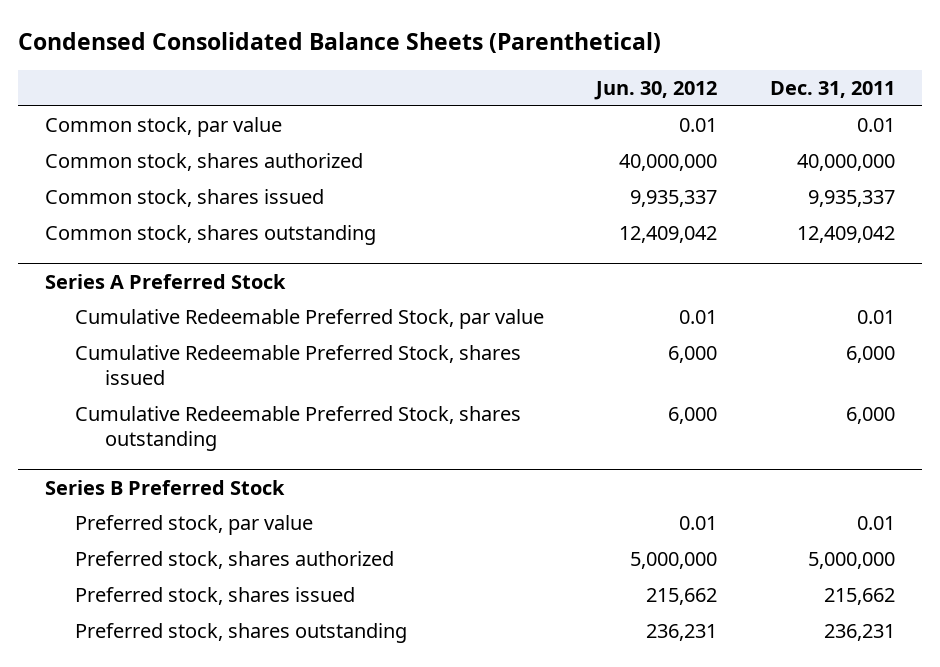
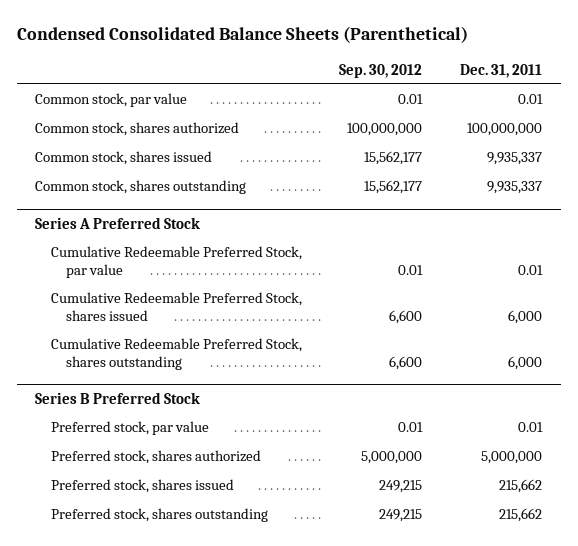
[594,81,718,101] Jun. 30, 2012 -> none
none -> [339,63,423,78] Sep. 30, 2012
[797,154,896,172] 40,000,000 -> [467,123,543,137] 100,000,000
[797,226,896,244] 12,409,042 -> [487,181,543,195] 9,935,337
[824,624,896,642] 236,231 -> [499,508,543,523] 215,662

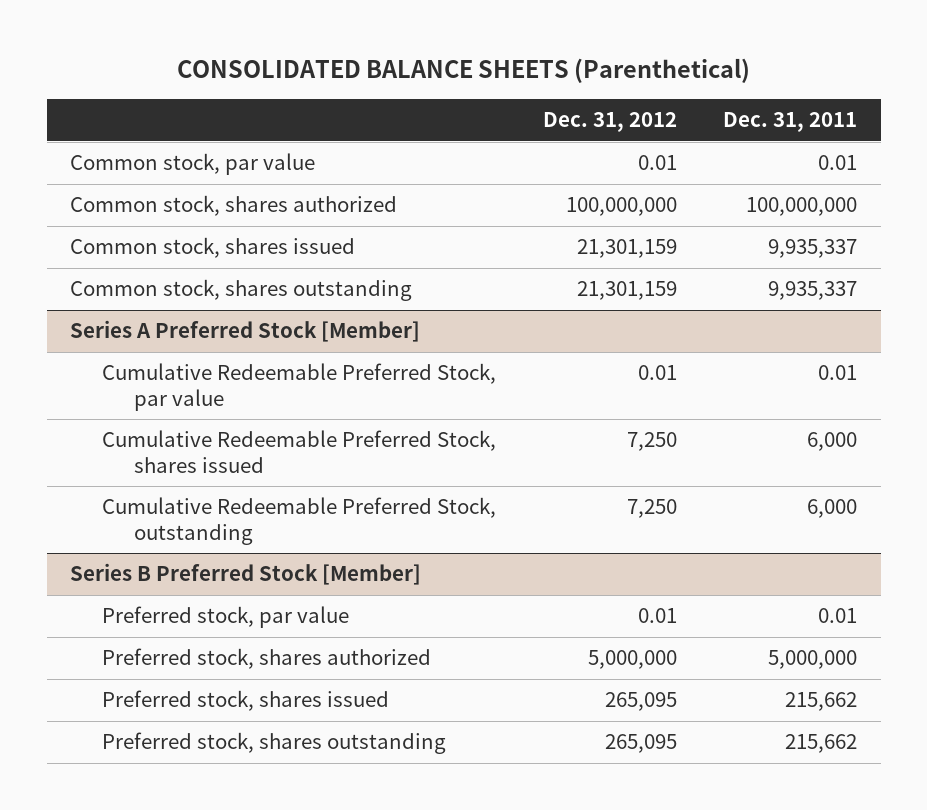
[16,26,468,44] Condensed Consolidated Balance Sheets (Parenthetical) -> [176,58,750,84] CONSOLIDATED BALANCE SHEETS (Parenthetical)
[339,63,423,78] Sep. 30, 2012 -> none
none -> [542,112,677,133] Dec. 31, 2012
[35,217,201,230] Series A Preferred Stock -> [70,320,421,343] Series A Preferred Stock [Member]
[50,338,302,371] Cumulative Redeemable Preferred Stock, shares outstanding -> [102,497,497,546] Cumulative Redeemable Preferred Stock, outstanding
[35,392,201,405] Series B Preferred Stock -> [70,563,422,586] Series B Preferred Stock [Member]

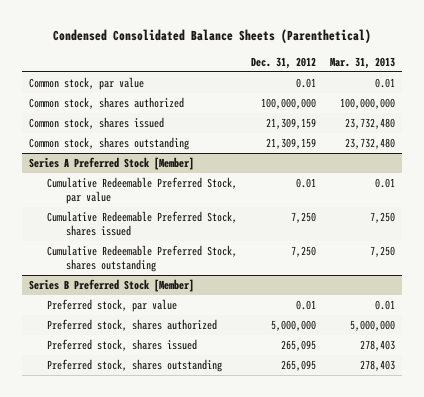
[176,58,750,84] CONSOLIDATED BALANCE SHEETS (Parenthetical) -> [52,29,371,44] Condensed Consolidated Balance Sheets (Parenthetical)
[723,112,858,133] Dec. 31, 2011 -> none
none -> [329,56,395,69] Mar. 31, 2013
[576,239,677,259] 21,301,159 -> [266,117,317,129] 21,309,159
[576,281,677,301] 21,301,159 -> [266,137,317,149] 21,309,159
[102,497,497,546] Cumulative Redeemable Preferred Stock, outstanding -> [47,244,238,273] Cumulative Redeemable Preferred Stock, shares outstanding

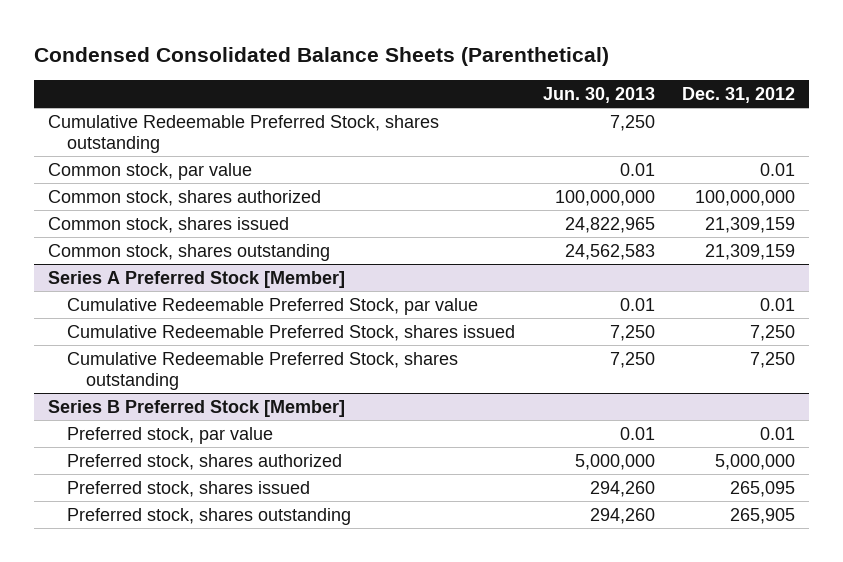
[329,56,395,69] Mar. 31, 2013 -> none
none -> [542,87,655,104] Jun. 30, 2013
none -> [47,114,439,154] Cumulative Redeemable Preferred Stock, shares outstanding
[281,359,317,371] 265,095 -> [730,507,796,524] 265,905

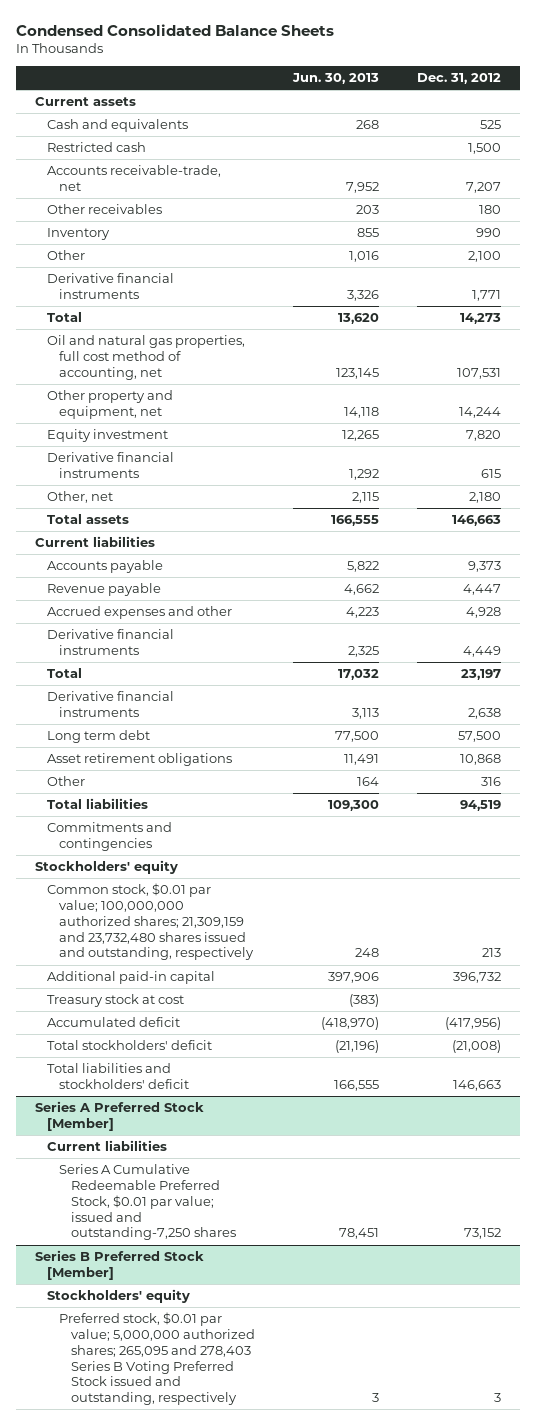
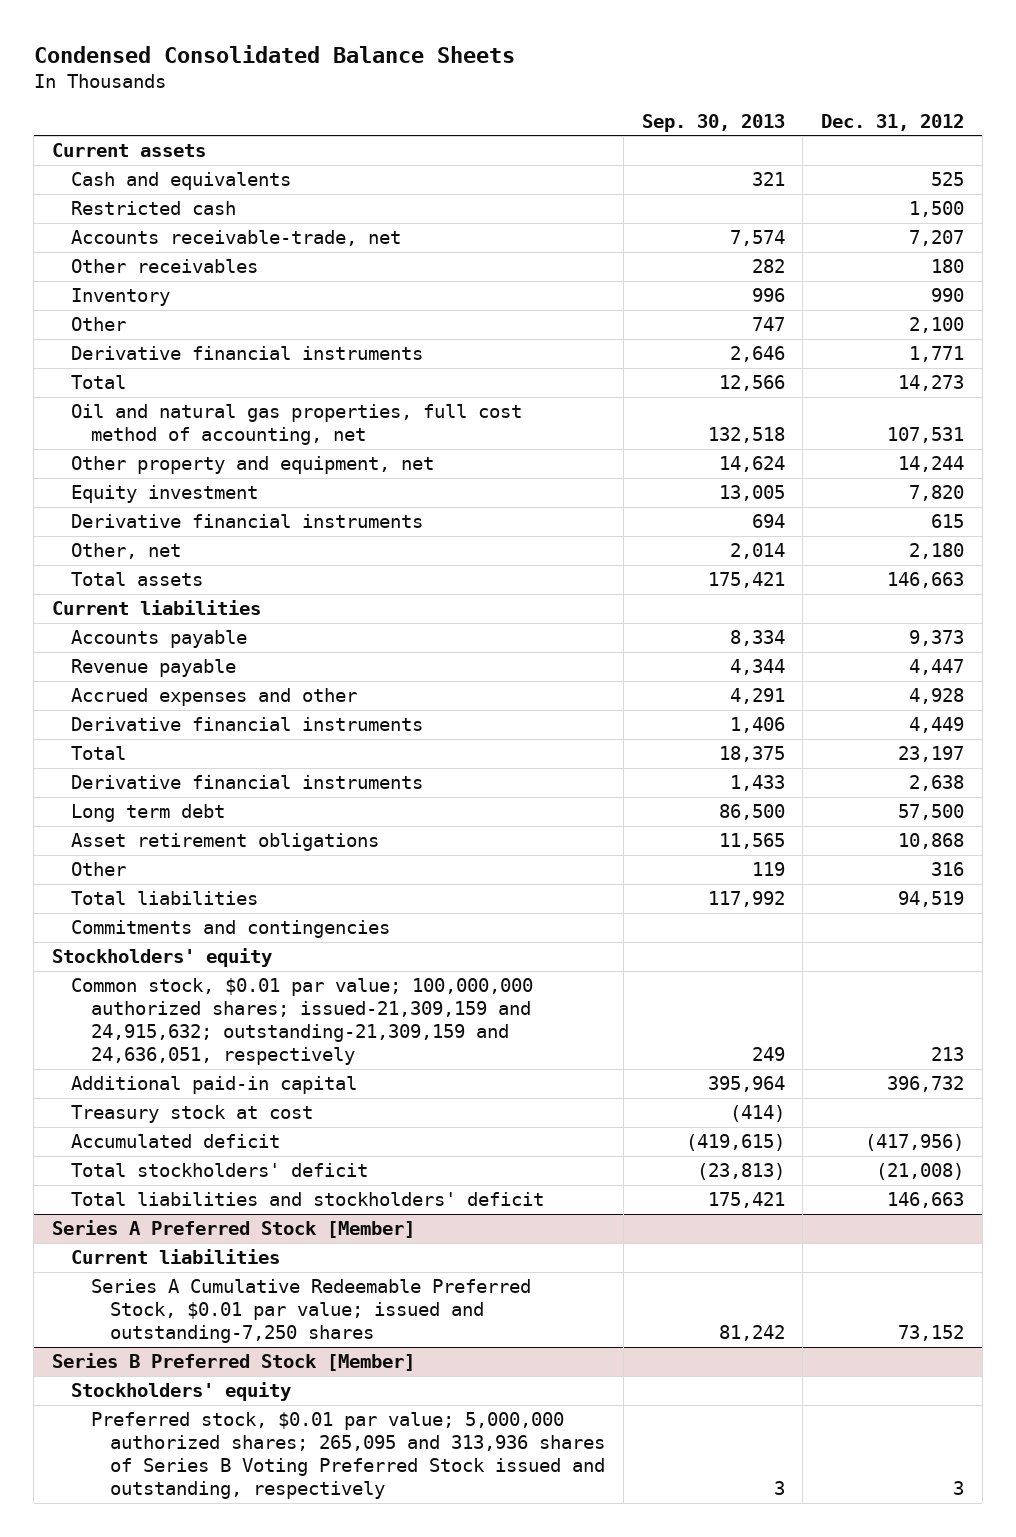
[292,73,380,85] Jun. 30, 2013 -> none
none -> [641,113,785,132] Sep. 30, 2013
[47,883,255,961] Common stock, $0.01 par value; 100,000,000 authorized shares; 21,309,159 and 23,732,480 shares issued and outstanding, respectively -> [71,978,534,1066] Common stock, $0.01 par value; 100,000,000 authorized shares; issued-21,309,159 and 24,915,632; outstanding-21,309,159 and 24,636,051, respectively
[59,1312,256,1406] Preferred stock, $0.01 par value; 5,000,000 authorized shares; 265,095 and 278,403 Series B Voting Preferred Stock issued and outstanding, respectively -> [90,1412,606,1500] Preferred stock, $0.01 par value; 5,000,000 authorized shares; 265,095 and 313,936 shares of Series B Voting Preferred Stock issued and outstanding, respectively

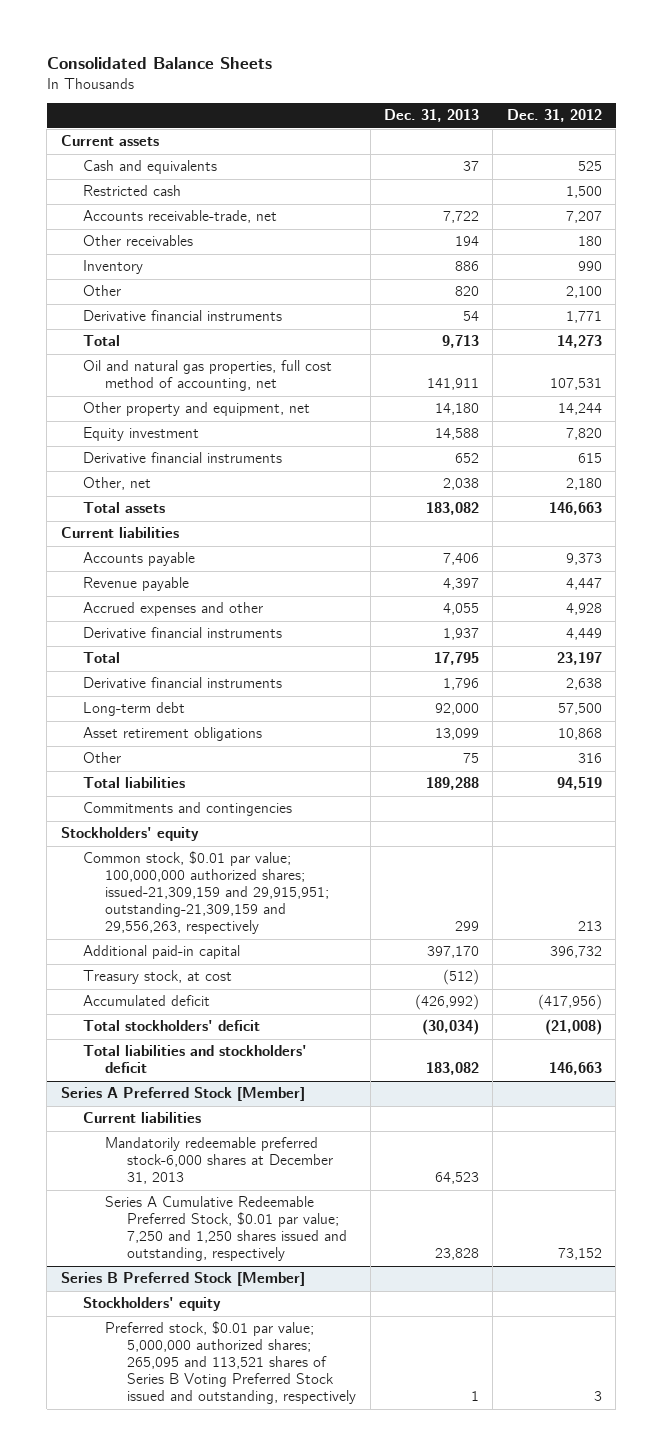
[33,44,515,63] Condensed Consolidated Balance Sheets -> [46,57,272,70] Consolidated Balance Sheets
[641,113,785,132] Sep. 30, 2013 -> none
none -> [383,109,479,123] Dec. 31, 2013
[71,804,226,823] Long term debt -> [82,702,185,717] Long-term debt
[71,978,534,1066] Common stock, $0.01 par value; 100,000,000 authorized shares; issued-21,309,159 and 24,915,632; outstanding-21,309,159 and 24,636,051, respectively -> [82,851,330,935] Common stock, $0.01 par value; 100,000,000 authorized shares; issued-21,309,159 and 29,915,951; outstanding-21,309,159 and 29,556,263, respectively
[71,1105,314,1124] Treasury stock at cost -> [82,970,232,985] Treasury stock, at cost
none -> [105,1137,334,1185] Mandatorily redeemable preferred stock-6,000 shares at December 31, 2013
[90,1279,531,1344] Series A Cumulative Redeemable Preferred Stock, $0.01 par value; issued and outstanding-7,250 shares -> [105,1196,348,1262] Series A Cumulative Redeemable Preferred Stock, $0.01 par value; 7,250 and 1,250 shares issued and outstanding, respectively
[90,1412,606,1500] Preferred stock, $0.01 par value; 5,000,000 authorized shares; 265,095 and 313,936 shares of Series B Voting Preferred Stock issued and outstanding, respectively -> [105,1321,357,1405] Preferred stock, $0.01 par value; 5,000,000 authorized shares; 265,095 and 113,521 shares of Series B Voting Preferred Stock issued and outstanding, respectively

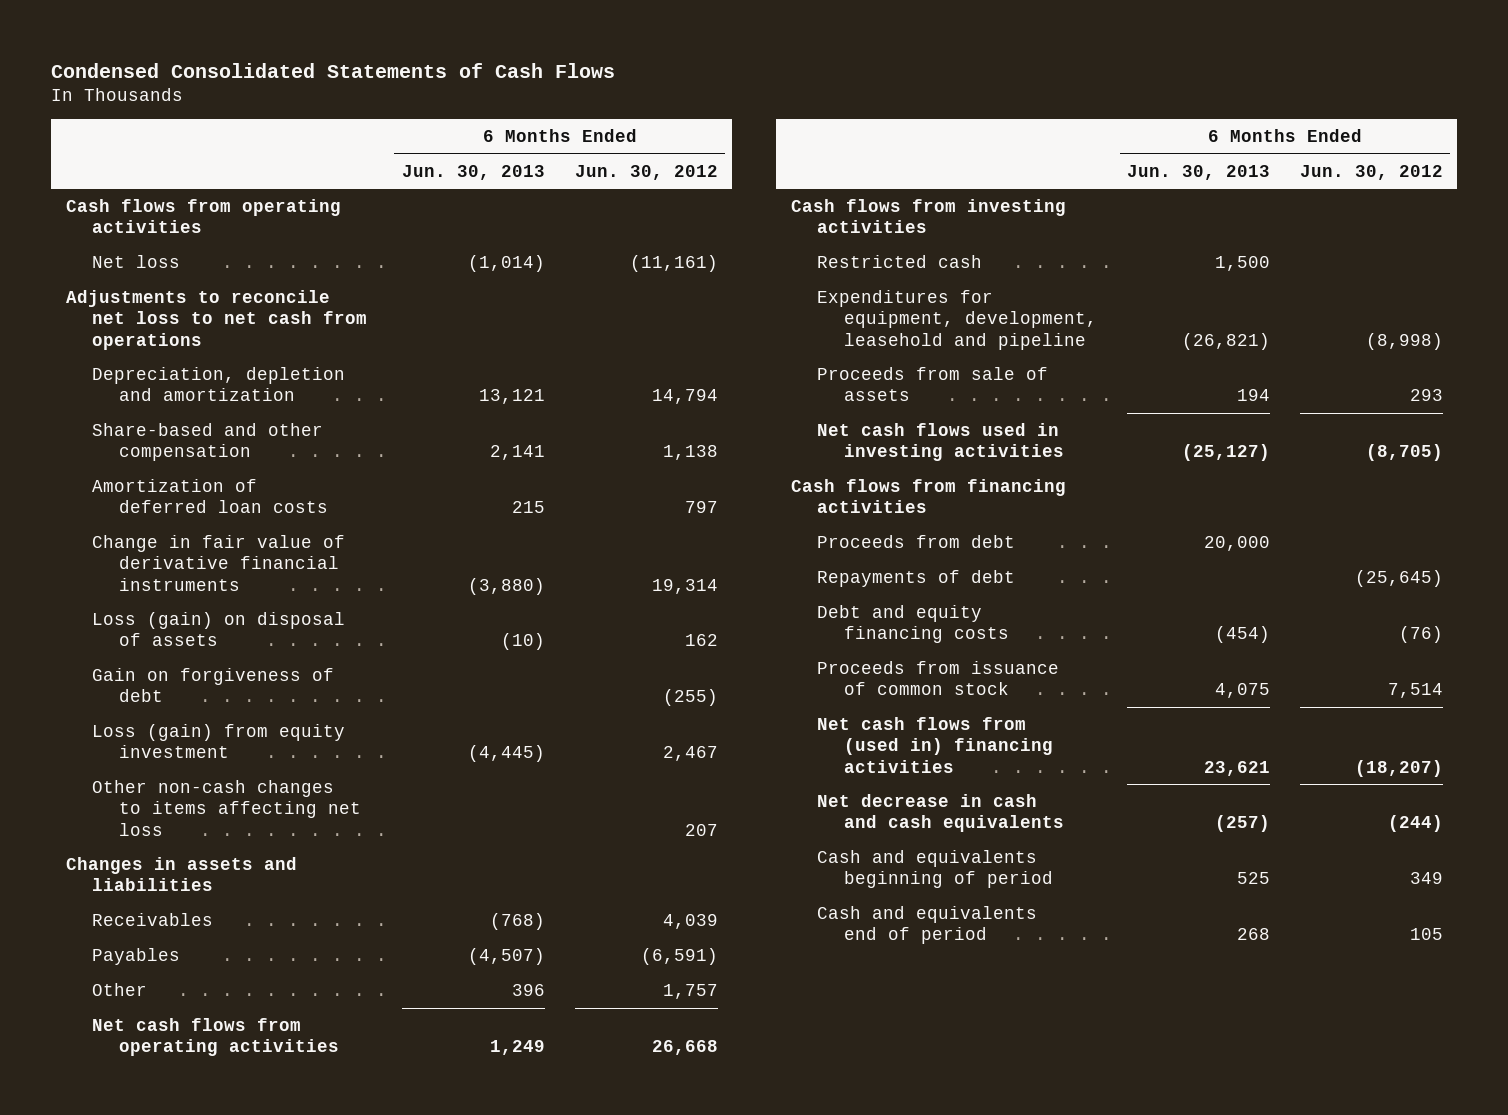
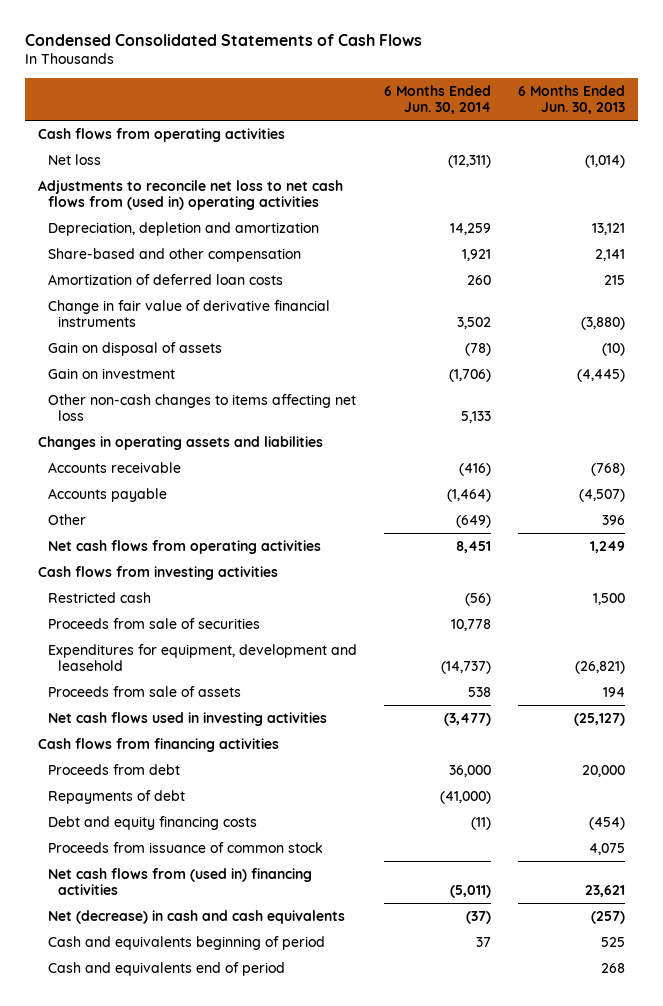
[574,164,718,180] Jun. 30, 2012 -> none
none -> [384,84,492,115] 6 Months Ended Jun. 30, 2014
[65,290,368,350] Adjustments to reconcile net loss to net cash from operations -> [37,179,343,211] Adjustments to reconcile net loss to net cash flows from (used in) operating activities
[92,668,335,703] Gain on forgiveness of debt -> none
[92,612,346,647] Loss (gain) on disposal of assets -> [48,341,223,356] Gain on disposal of assets
[92,724,346,759] Loss (gain) from equity investment -> [48,367,176,379] Gain on investment
[65,857,297,892] Changes in assets and liabilities -> [37,435,323,450] Changes in operating assets and liabilities
[92,913,214,927] Receivables -> [48,461,182,473] Accounts receivable
[92,948,181,966] Payables -> [48,487,168,502] Accounts payable
none -> [48,617,261,629] Proceeds from sale of securities
[817,290,1098,350] Expenditures for equipment, development, leasehold and pipeline -> [48,643,358,672] Expenditures for equipment, development and leasehold
[817,794,1065,833] Net decrease in cash and cash equivalents -> [48,909,346,924] Net (decrease) in cash and cash equivalents

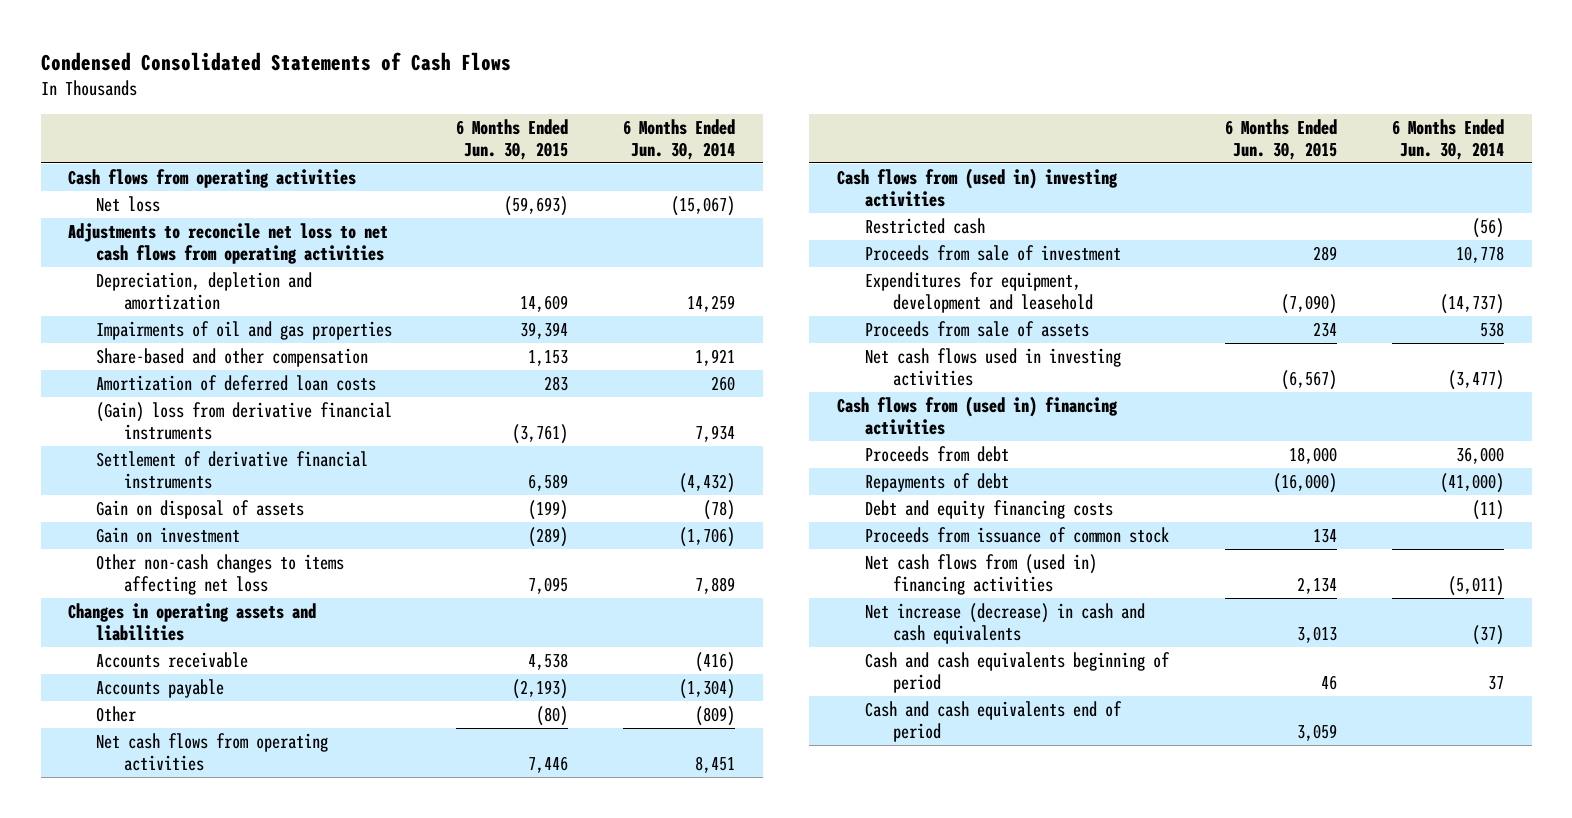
[517,84,625,115] 6 Months Ended Jun. 30, 2013 -> none
none -> [455,118,568,160] 6 Months Ended Jun. 30, 2015
[448,154,492,168] (12,311) -> [671,196,736,217] (15,067)
[37,179,343,211] Adjustments to reconcile net loss to net cash flows from (used in) operating activities -> [68,223,389,265] Adjustments to reconcile net loss to net cash flows from operating activities
none -> [96,321,393,341] Impairments of oil and gas properties
[48,299,331,328] Change in fair value of derivative financial instruments -> none
none -> [96,402,393,441] (Gain) loss from derivative financial instruments
none -> [96,451,369,490] Settlement of derivative financial instruments
[461,411,492,424] 5,133 -> [695,577,736,595] 7,889
[447,488,492,502] (1,464) -> [679,679,736,700] (1,304)
[456,514,492,528] (649) -> [695,706,736,727] (809)
[37,565,278,580] Cash flows from investing activities -> [837,168,1119,208] Cash flows from (used in) investing activities
[48,617,261,629] Proceeds from sale of securities -> [865,245,1122,262] Proceeds from sale of investment
[37,737,279,752] Cash flows from financing activities -> [837,396,1119,436] Cash flows from (used in) financing activities
[48,909,346,924] Net (decrease) in cash and cash equivalents -> [865,603,1146,645] Net increase (decrease) in cash and cash equivalents
[48,935,326,950] Cash and equivalents beginning of period -> [865,652,1171,694] Cash and cash equivalents beginning of period
[48,961,286,976] Cash and equivalents end of period -> [865,701,1123,743] Cash and cash equivalents end of period

